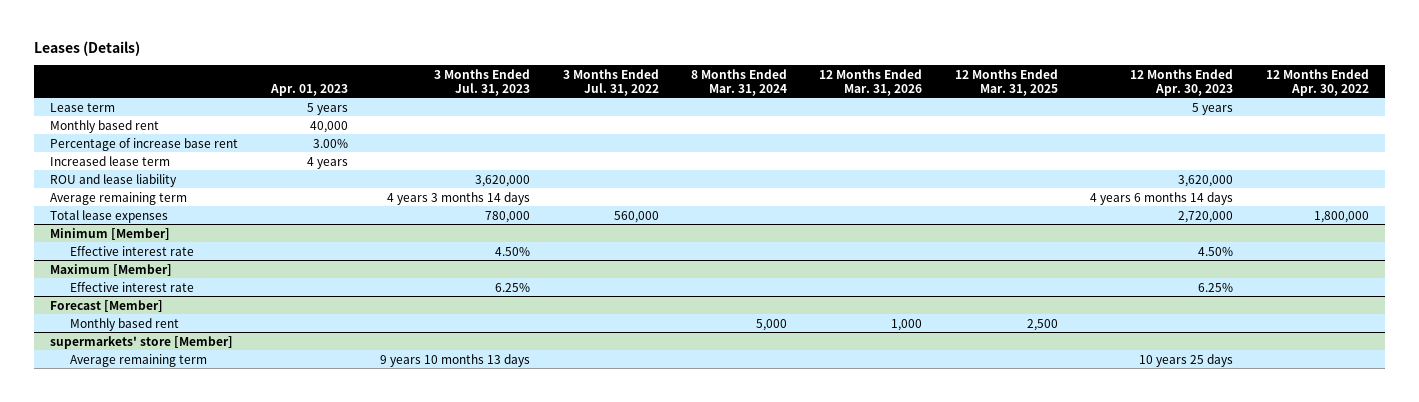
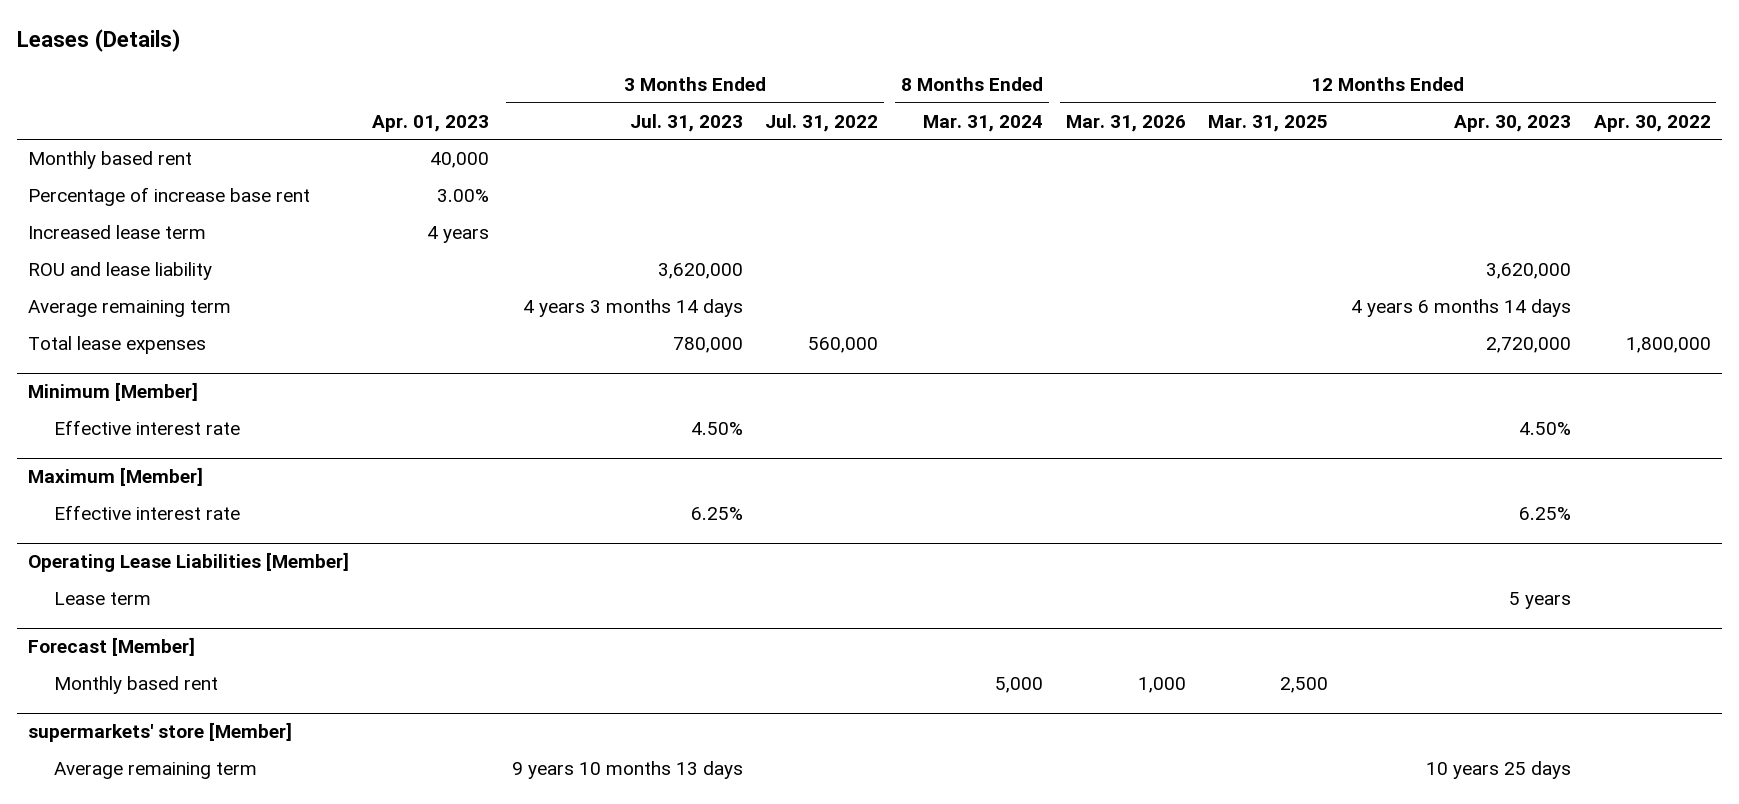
[50,102,116,112] Lease term -> none
none -> [28,552,350,573] Operating Lease Liabilities [Member]
none -> [53,592,151,606] Lease term

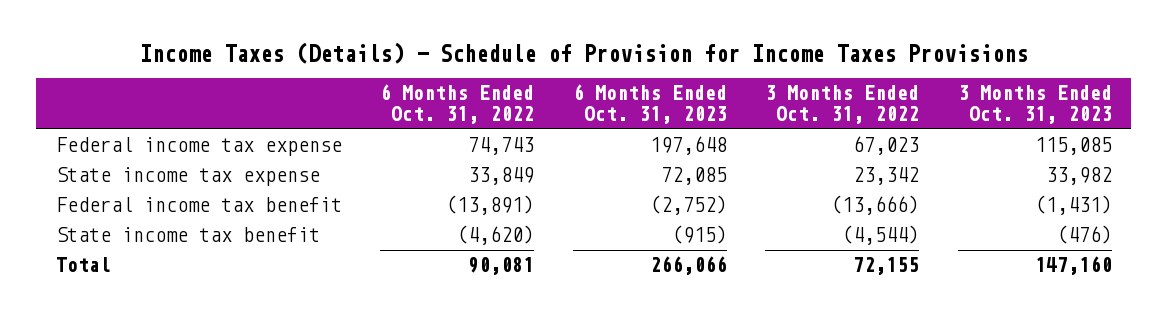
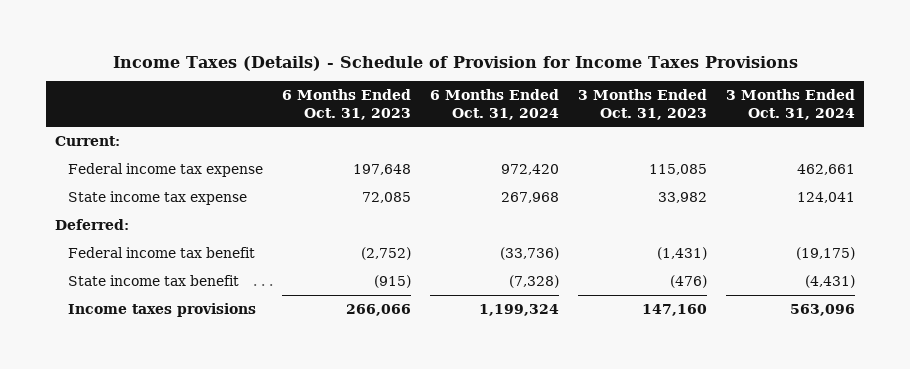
[380,84,535,125] 6 Months Ended Oct. 31, 2022 -> none
[765,85,920,125] 3 Months Ended Oct. 31, 2022 -> none
none -> [430,89,560,120] 6 Months Ended Oct. 31, 2024
none -> [725,89,855,120] 3 Months Ended Oct. 31, 2024
none -> [55,135,121,146] Current:
none -> [55,218,130,230] Deferred:
[55,257,111,273] Total -> [68,302,257,317] Income taxes provisions

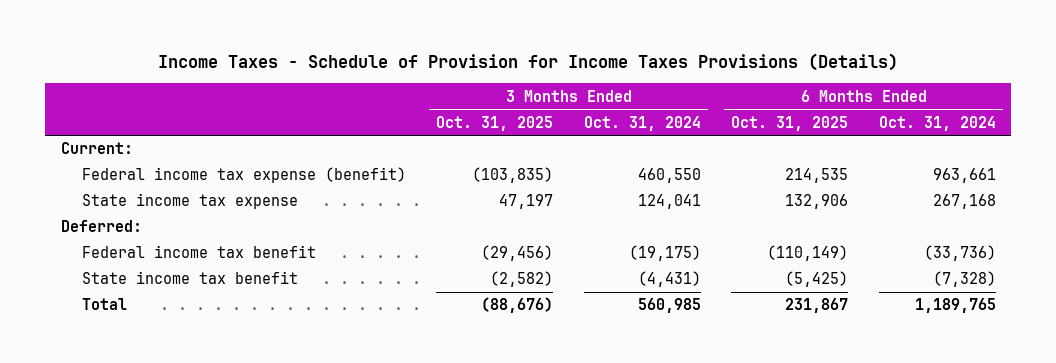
[113,55,799,71] Income Taxes (Details) - Schedule of Provision for Income Taxes Provisions -> [158,53,899,72] Income Taxes - Schedule of Provision for Income Taxes Provisions (Details)
[282,89,412,120] 6 Months Ended Oct. 31, 2023 -> none
[578,89,708,120] 3 Months Ended Oct. 31, 2023 -> none
none -> [436,115,554,131] Oct. 31, 2025
none -> [731,115,849,131] Oct. 31, 2025
[68,162,264,177] Federal income tax expense -> [81,167,406,184] Federal income tax expense (benefit)
[501,163,560,175] 972,420 -> [932,168,996,184] 963,661
[796,163,855,175] 462,661 -> [637,168,701,184] 460,550
[501,191,560,203] 267,968 -> [932,194,996,210] 267,168
[68,302,257,317] Income taxes provisions -> none
none -> [81,298,127,311] Total

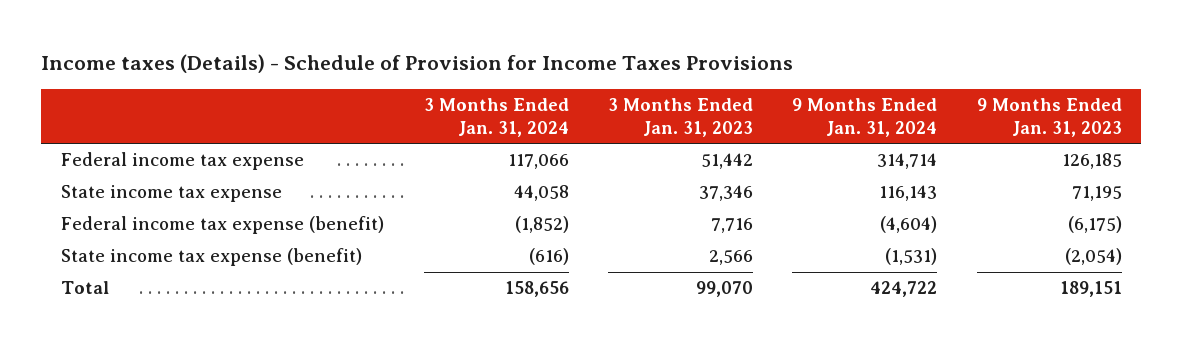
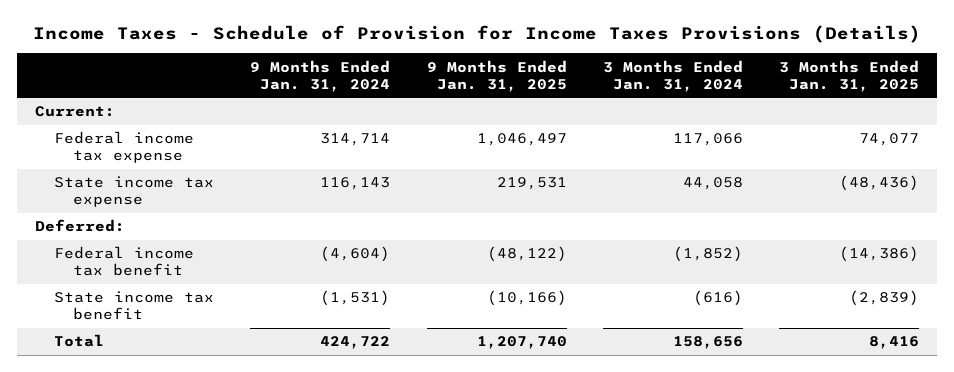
[41,54,794,74] Income taxes (Details) - Schedule of Provision for Income Taxes Provisions -> [32,25,921,44] Income Taxes - Schedule of Provision for Income Taxes Provisions (Details)
[607,97,753,138] 3 Months Ended Jan. 31, 2023 -> none
[976,97,1122,138] 9 Months Ended Jan. 31, 2023 -> none
none -> [426,59,567,92] 9 Months Ended Jan. 31, 2025
none -> [778,59,919,92] 3 Months Ended Jan. 31, 2025
none -> [35,106,116,118] Current:
none -> [35,219,126,233] Deferred:
[61,216,385,235] Federal income tax expense (benefit) -> [54,246,195,277] Federal income tax benefit
[61,248,363,267] State income tax expense (benefit) -> [54,291,215,321] State income tax benefit

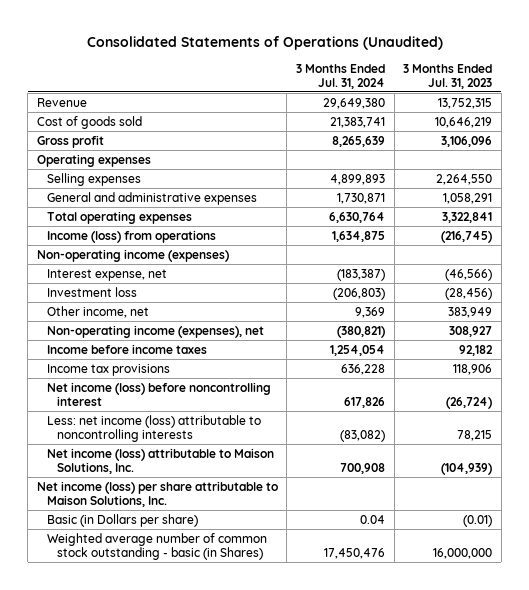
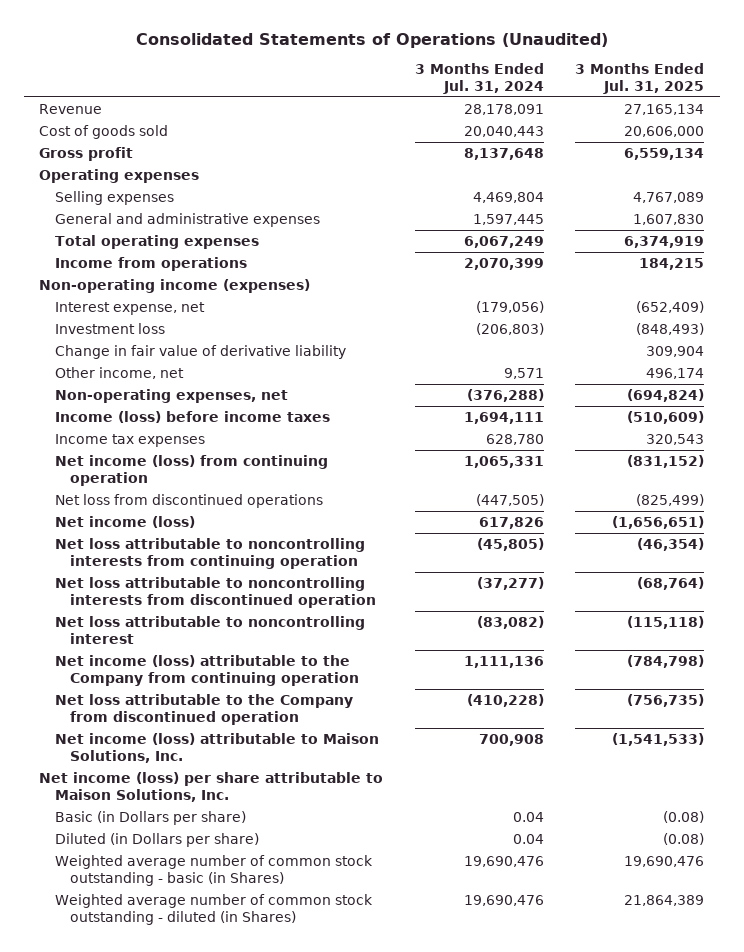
[403,63,493,89] 3 Months Ended Jul. 31, 2023 -> none
none -> [575,63,705,94] 3 Months Ended Jul. 31, 2025
[323,97,386,109] 29,649,380 -> [463,104,544,116] 28,178,091
[330,116,386,128] 21,383,741 -> [463,126,544,138] 20,040,443
[332,135,386,147] 8,265,639 -> [463,148,544,161] 8,137,648
[330,173,386,185] 4,899,893 -> [472,192,544,204] 4,469,804
[337,192,386,204] 1,730,871 -> [472,214,544,226] 1,597,445
[329,211,386,223] 6,630,764 -> [463,236,544,249] 6,067,249
[47,229,217,243] Income (loss) from operations -> [54,257,247,272] Income from operations
[332,230,386,242] 1,634,875 -> [463,258,544,271] 2,070,399
[337,268,386,281] (183,387) -> [475,301,544,314] (179,056)
none -> [54,345,346,360] Change in fair value of derivative liability
[355,306,386,318] 9,369 -> [503,368,544,380] 9,571
[47,324,265,338] Non-operating income (expenses), net -> [54,389,288,404] Non-operating expenses, net
[337,325,386,338] (380,821) -> [466,389,544,403] (376,288)
[47,343,208,354] Income before income taxes -> [54,411,330,424] Income (loss) before income taxes
[330,344,386,356] 1,254,054 -> [463,412,544,425] 1,694,111
[47,363,171,376] Income tax provisions -> [54,434,205,448] Income tax expenses
[341,363,386,375] 636,228 -> [485,434,544,446] 628,780
none -> [54,455,328,486] Net income (loss) from continuing operation
none -> [54,494,323,509] Net loss from discontinued operations
[47,381,272,406] Net income (loss) before noncontrolling interest -> [54,516,195,529] Net income (loss)
none -> [54,538,365,569] Net loss attributable to noncontrolling interests from continuing operation
none -> [54,577,377,608] Net loss attributable to noncontrolling interests from discontinued operation
[47,414,262,442] Less: net income (loss) attributable to noncontrolling interests -> [54,616,365,644] Net loss attributable to noncontrolling interest
none -> [54,655,360,686] Net income (loss) attributable to the Company from continuing operation
none -> [54,694,353,725] Net loss attributable to the Company from discontinued operation
none -> [54,833,259,848] Diluted (in Dollars per share)
[324,547,386,559] 17,450,476 -> [463,856,544,868] 19,690,476
none -> [54,894,373,925] Weighted average number of common stock outstanding - diluted (in Shares)

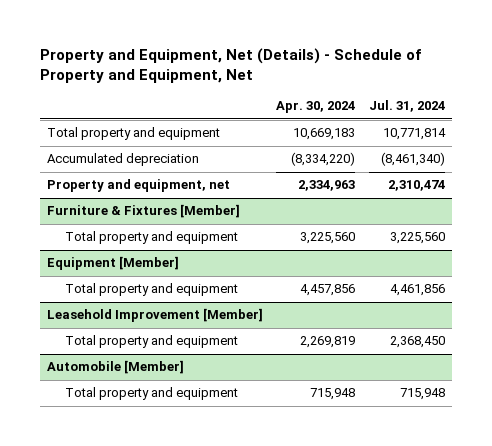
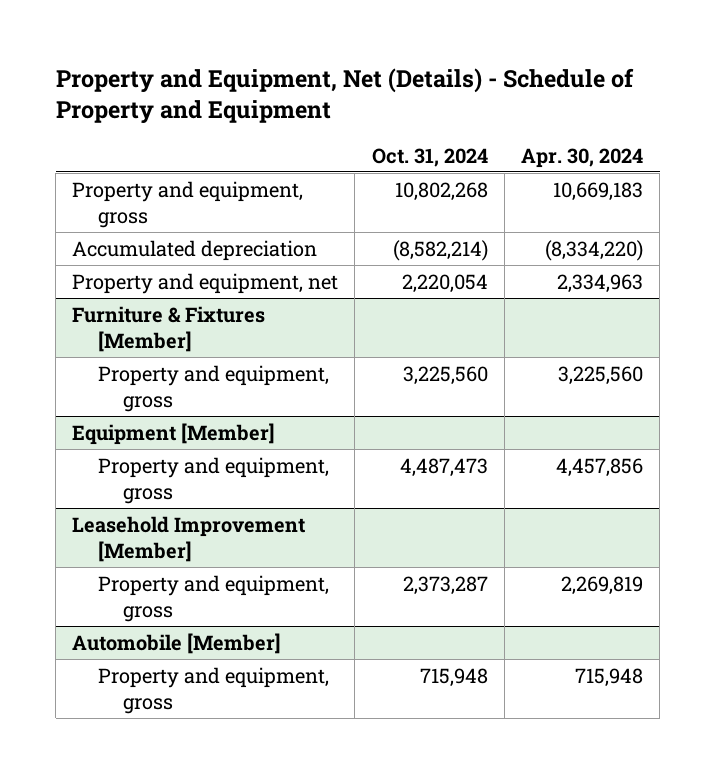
[40,48,422,84] Property and Equipment, Net (Details) - Schedule of Property and Equipment, Net -> [55,67,634,125] Property and Equipment, Net (Details) - Schedule of Property and Equipment
[368,100,445,113] Jul. 31, 2024 -> none
none -> [371,147,488,167] Oct. 31, 2024
[46,127,220,141] Total property and equipment -> [72,180,304,228] Property and equipment, gross
[65,231,239,245] Total property and equipment -> [97,364,329,412] Property and equipment, gross
[65,283,239,297] Total property and equipment -> [97,456,329,504] Property and equipment, gross
[65,335,239,349] Total property and equipment -> [97,574,329,622] Property and equipment, gross
[65,387,239,401] Total property and equipment -> [97,666,329,714] Property and equipment, gross

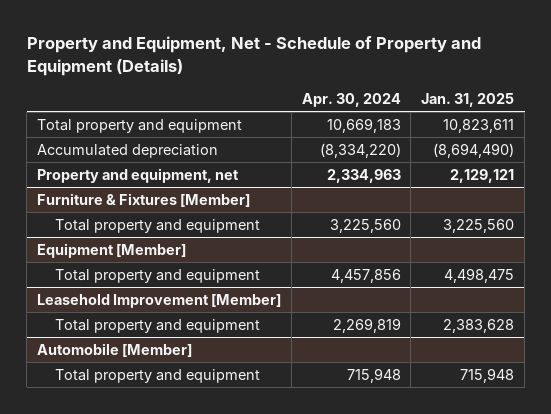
[55,67,634,125] Property and Equipment, Net (Details) - Schedule of Property and Equipment -> [26,36,481,76] Property and Equipment, Net - Schedule of Property and Equipment (Details)
[371,147,488,167] Oct. 31, 2024 -> none
none -> [421,93,515,108] Jan. 31, 2025
[72,180,304,228] Property and equipment, gross -> [37,118,243,133] Total property and equipment
[97,364,329,412] Property and equipment, gross -> [54,218,260,233] Total property and equipment
[97,456,329,504] Property and equipment, gross -> [54,268,260,283] Total property and equipment
[97,574,329,622] Property and equipment, gross -> [54,318,260,333] Total property and equipment
[97,666,329,714] Property and equipment, gross -> [54,368,260,383] Total property and equipment

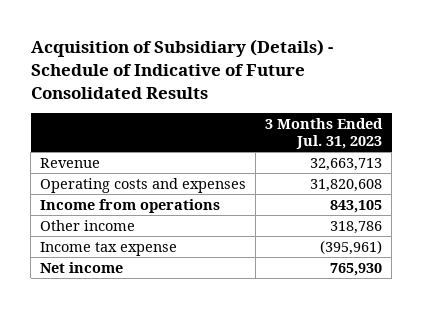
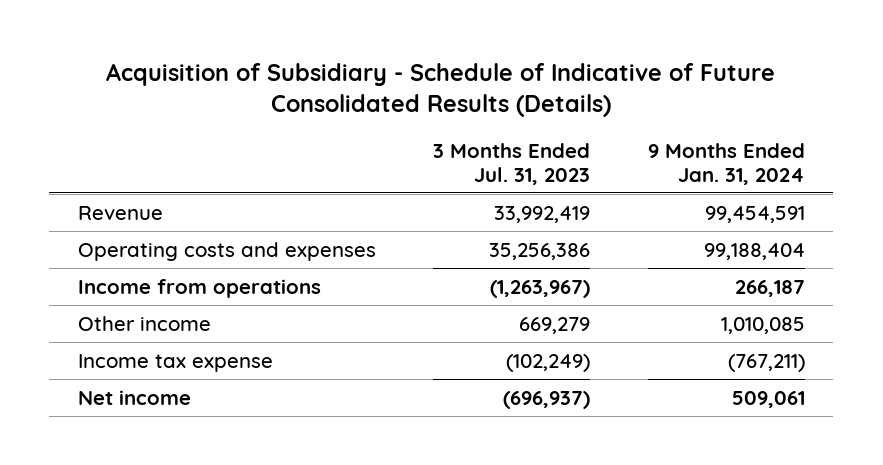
[30,39,333,99] Acquisition of Subsidiary (Details) - Schedule of Indicative of Future Consolidated Results -> [106,62,776,118] Acquisition of Subsidiary - Schedule of Indicative of Future Consolidated Results (Details)
none -> [647,143,805,185] 9 Months Ended Jan. 31, 2024
[310,157,383,171] 32,663,713 -> [494,205,591,223] 33,992,419
[310,178,383,192] 31,820,608 -> [489,242,591,260] 35,256,386
[330,199,383,213] 843,105 -> [490,279,591,298] (1,263,967)
[330,220,383,234] 318,786 -> [519,316,591,334] 669,279
[320,239,383,255] (395,961) -> [506,353,591,372] (102,249)
[330,262,383,276] 765,930 -> [503,390,591,409] (696,937)

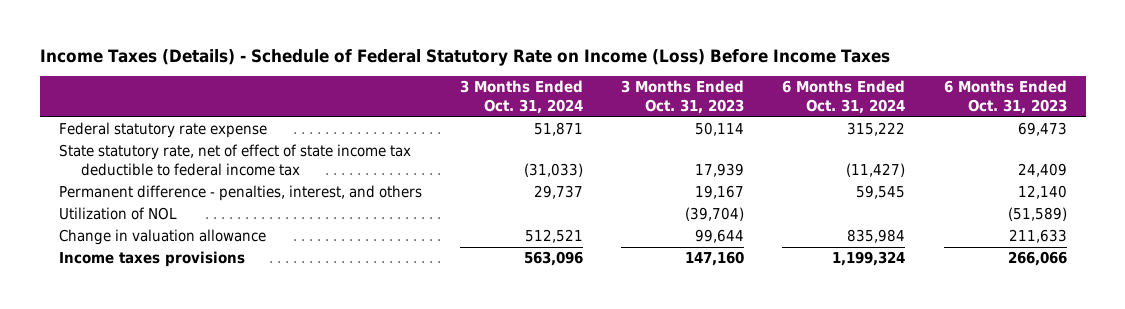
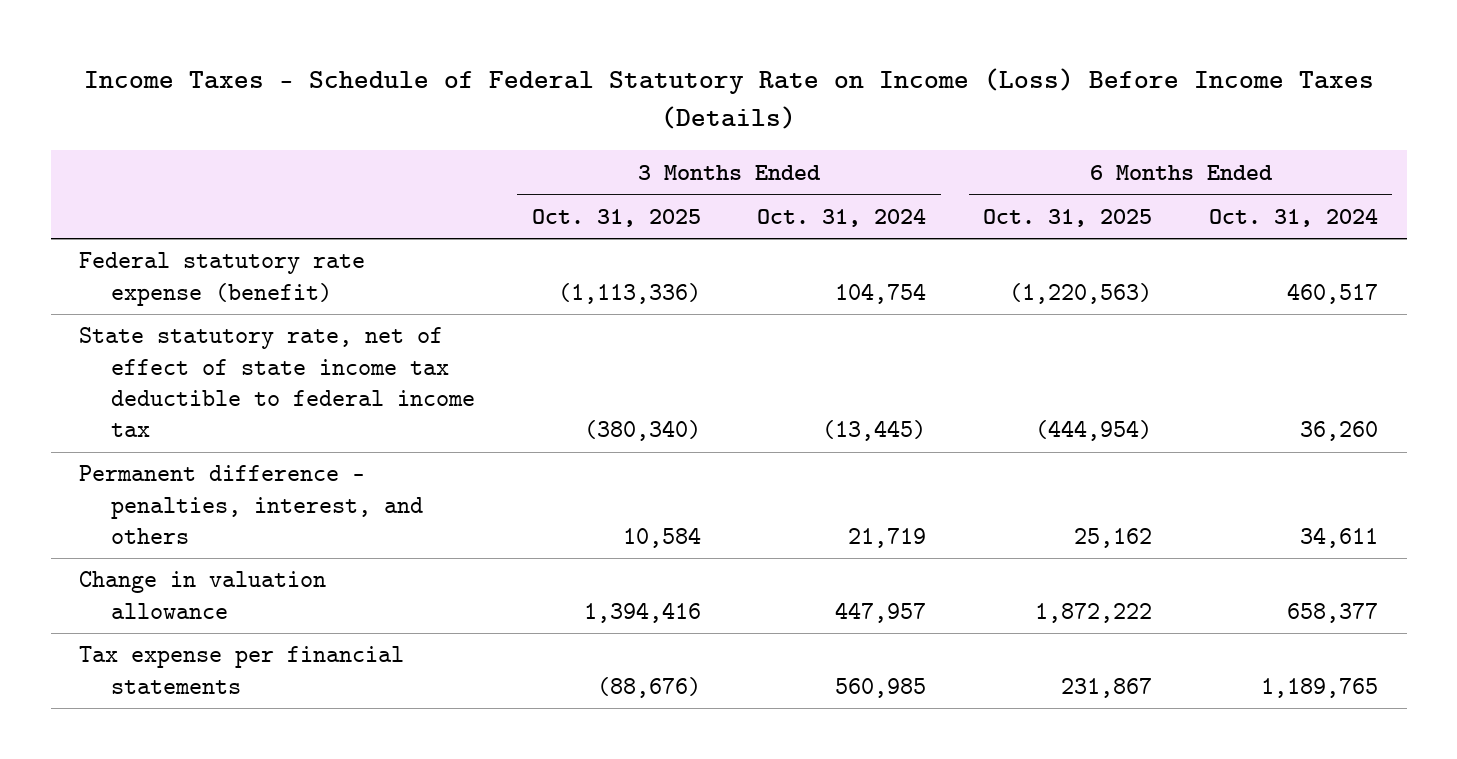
[39,48,890,66] Income Taxes (Details) - Schedule of Federal Statutory Rate on Income (Loss) Before Income Taxes -> [83,68,1374,129] Income Taxes - Schedule of Federal Statutory Rate on Income (Loss) Before Income Taxes (Details)
[621,80,745,114] 3 Months Ended Oct. 31, 2023 -> none
[943,80,1067,114] 6 Months Ended Oct. 31, 2023 -> none
none -> [531,208,701,227] Oct. 31, 2025
none -> [983,208,1153,227] Oct. 31, 2025
[58,207,177,221] Utilization of NOL -> none
[58,251,245,268] Income taxes provisions -> none
[58,122,267,139] Federal statutory rate expense -> [78,252,365,306] Federal statutory rate expense (benefit)
[533,122,583,137] 51,871 -> [835,282,927,304] 104,754
[847,122,906,137] 315,222 -> [1287,282,1379,304] 460,517
[523,162,583,177] (31,033) -> [822,419,927,441] (13,445)
[846,162,906,177] (11,427) -> [1300,420,1379,441] 36,260
[533,185,583,200] 29,737 -> [848,527,927,548] 21,719
[856,185,906,200] 59,545 -> [1300,526,1379,548] 34,611
[524,229,583,244] 512,521 -> [835,601,927,623] 447,957
[847,229,906,244] 835,984 -> [1287,602,1379,623] 658,377
none -> [78,646,404,694] Tax expense per financial statements

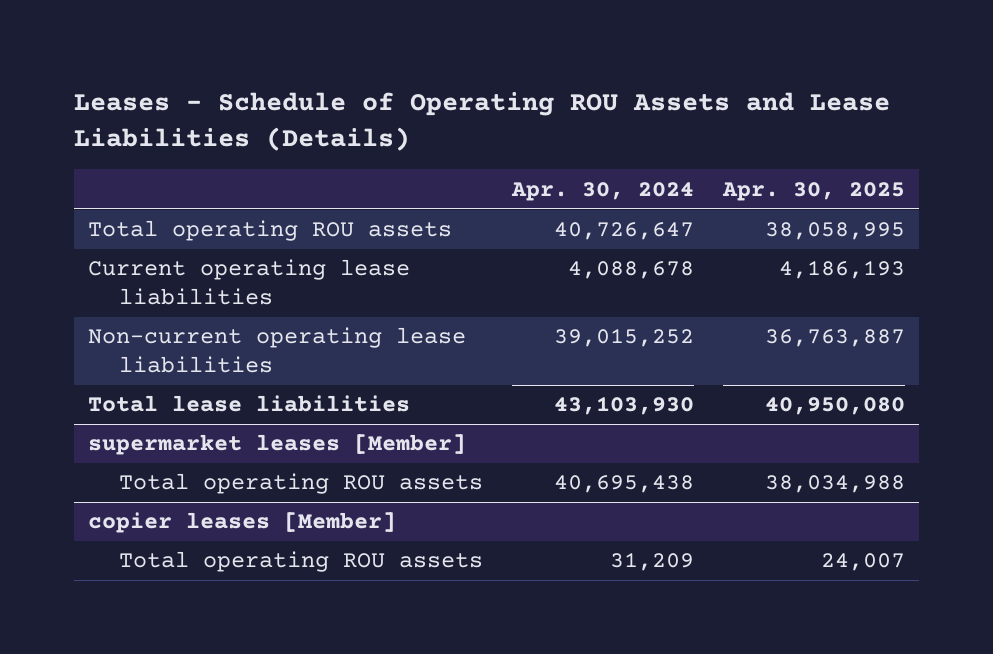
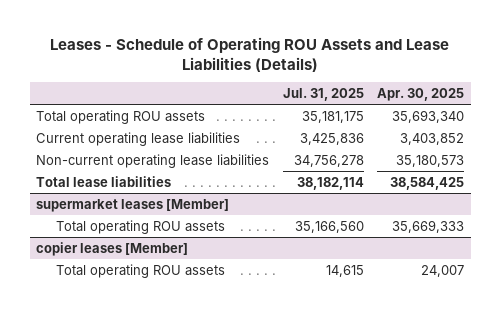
[510,181,694,201] Apr. 30, 2024 -> none
none -> [282,88,364,102] Jul. 31, 2025
[764,222,905,241] 38,058,995 -> [392,109,465,123] 35,693,340
[778,260,905,280] 4,186,193 -> [400,132,465,145] 3,403,852
[764,329,905,348] 36,763,887 -> [396,154,465,167] 35,180,573
[764,397,905,416] 40,950,080 -> [390,176,465,190] 38,584,425
[764,475,905,494] 38,034,988 -> [392,219,465,233] 35,669,333

